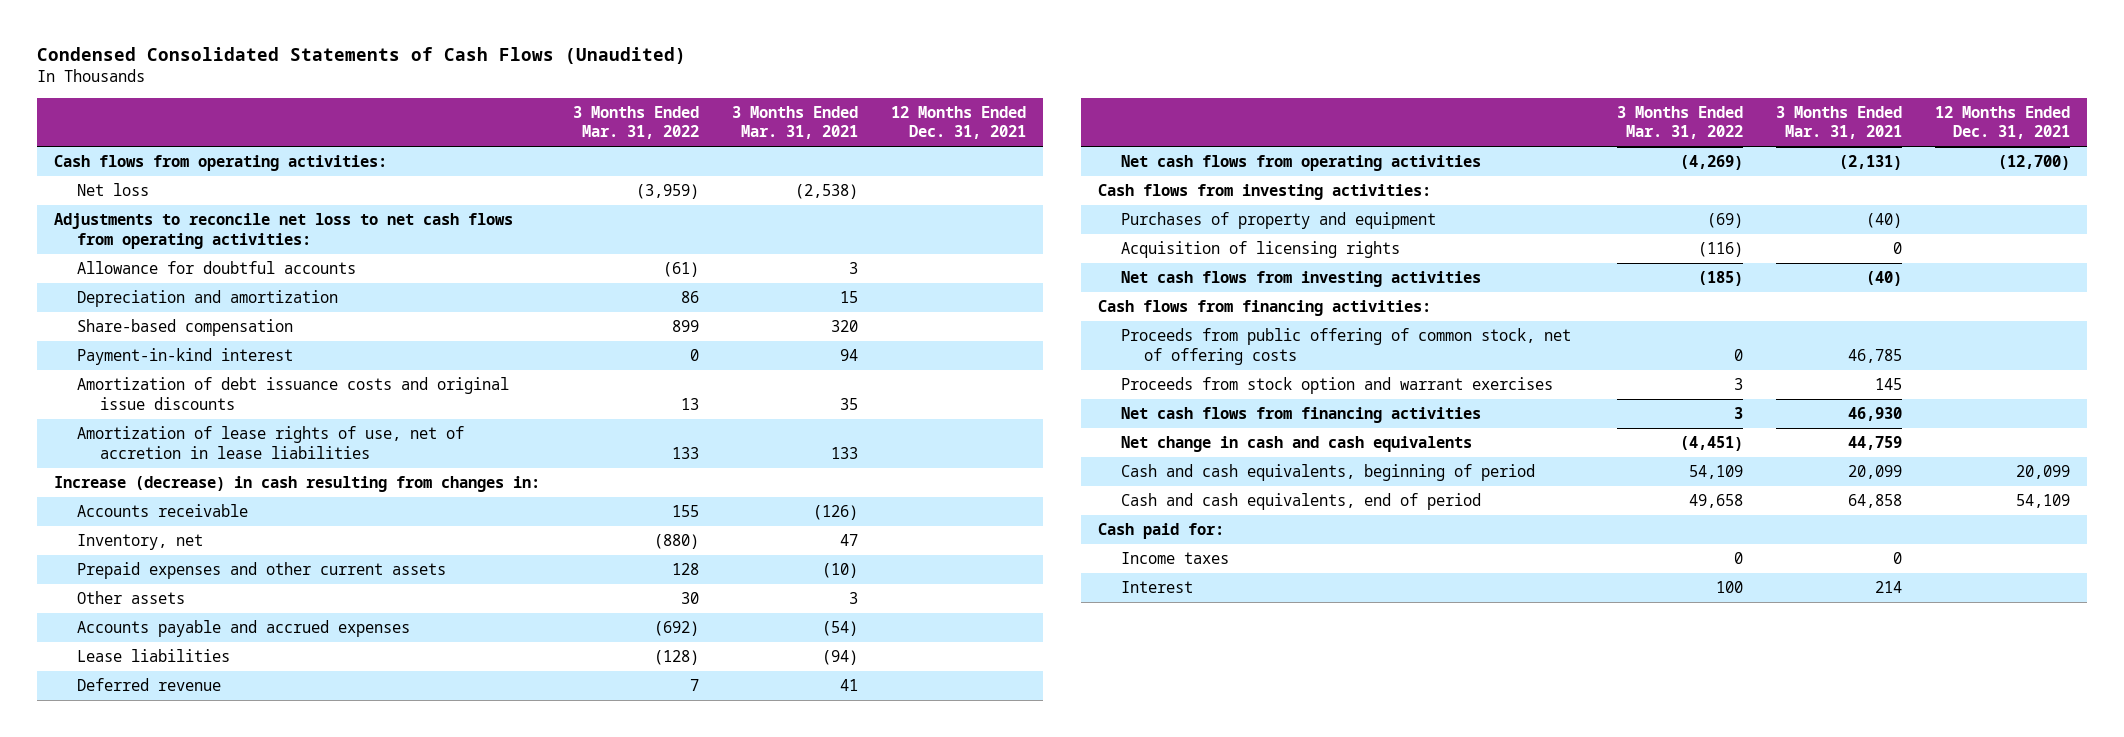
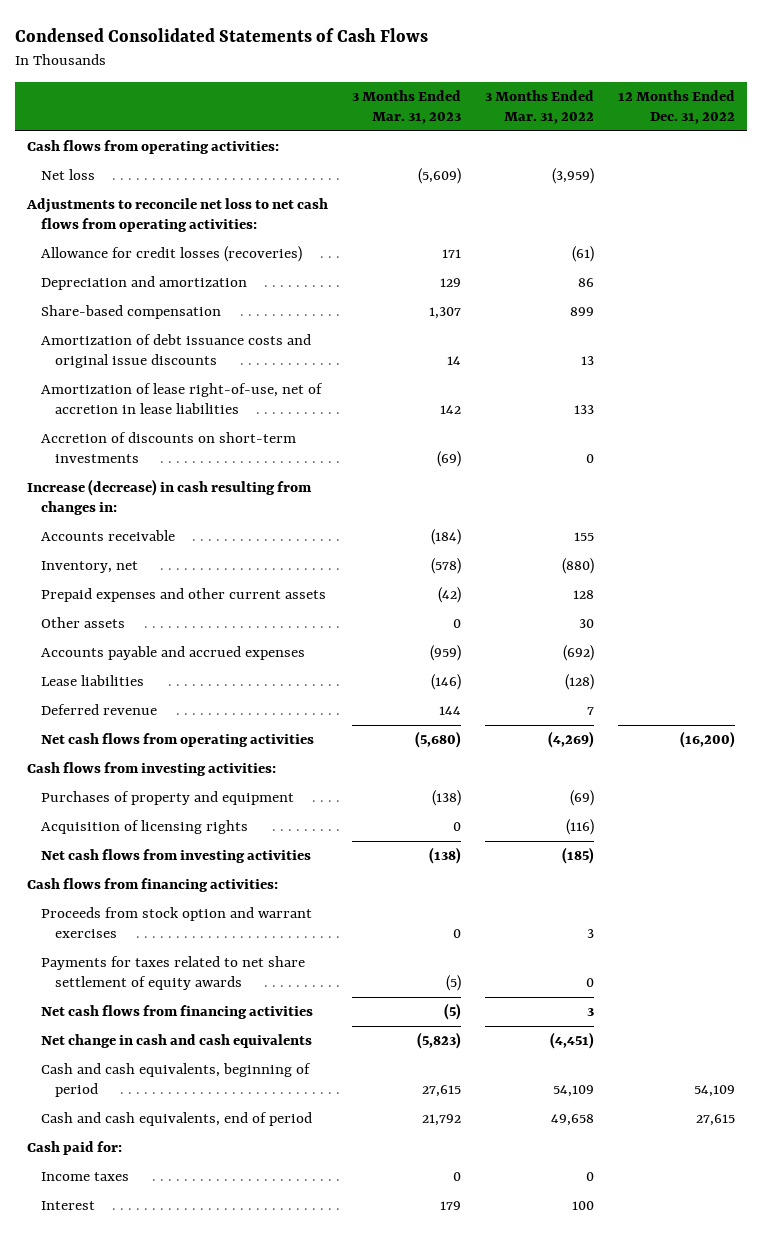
[37,47,687,65] Condensed Consolidated Statements of Cash Flows (Unaudited) -> [14,27,428,42] Condensed Consolidated Statements of Cash Flows
[732,105,859,140] 3 Months Ended Mar. 31, 2021 -> none
[891,105,1027,140] 12 Months Ended Dec. 31, 2021 -> none
none -> [351,90,461,125] 3 Months Ended Mar. 31, 2023
none -> [617,90,735,125] 12 Months Ended Dec. 31, 2022
[76,261,356,275] Allowance for doubtful accounts -> [40,246,302,263] Allowance for credit losses (recoveries)
[76,348,293,366] Payment-in-kind interest -> none
[76,426,464,459] Amortization of lease rights of use, net of accretion in lease liabilities -> [40,383,323,415] Amortization of lease right-of-use, net of accretion in lease liabilities
none -> [40,432,296,464] Accretion of discounts on short-term investments
[1120,328,1571,365] Proceeds from public offering of common stock, net of offering costs -> none
none -> [40,956,305,991] Payments for taxes related to net share settlement of equity awards

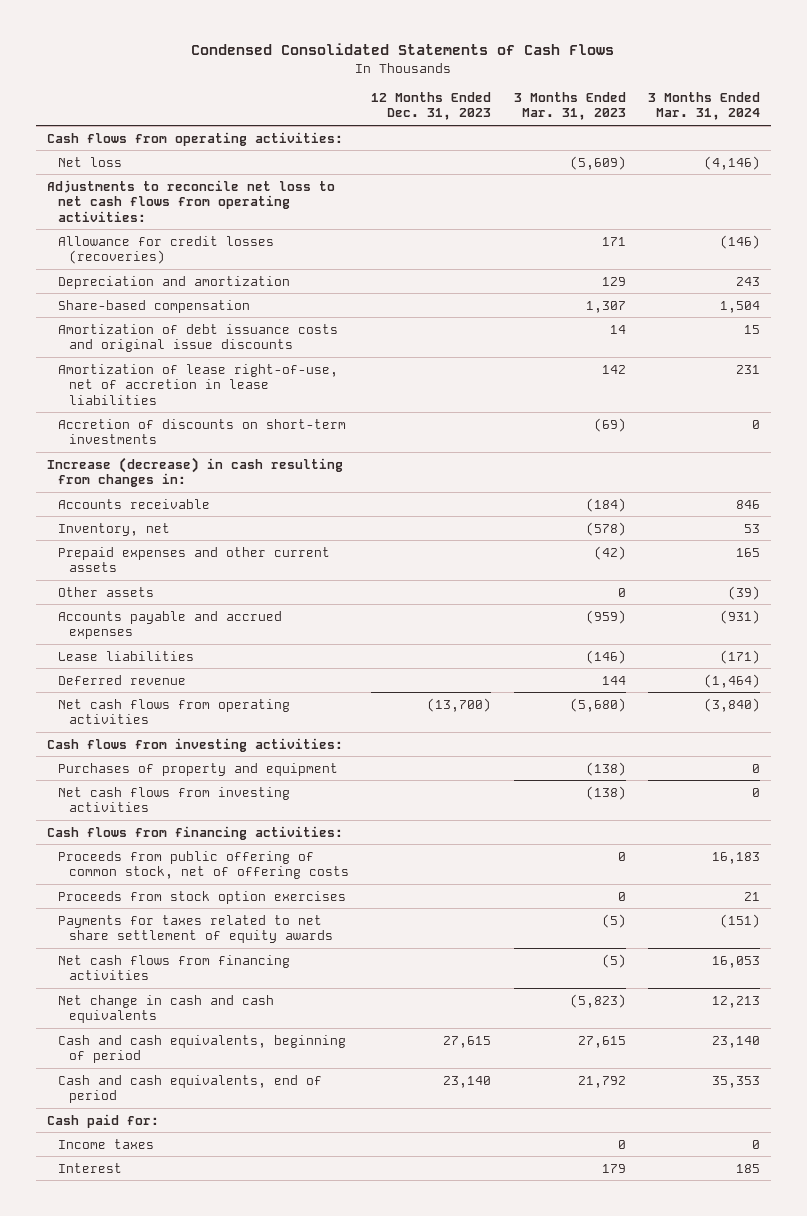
[484,90,594,125] 3 Months Ended Mar. 31, 2022 -> none
[617,90,735,125] 12 Months Ended Dec. 31, 2022 -> none
none -> [371,91,492,121] 12 Months Ended Dec. 31, 2023
none -> [647,91,760,121] 3 Months Ended Mar. 31, 2024
[40,820,248,835] Acquisition of licensing rights -> none
none -> [57,850,350,880] Proceeds from public offering of common stock, net of offering costs
[40,907,312,939] Proceeds from stock option and warrant exercises -> [57,890,346,904] Proceeds from stock option exercises

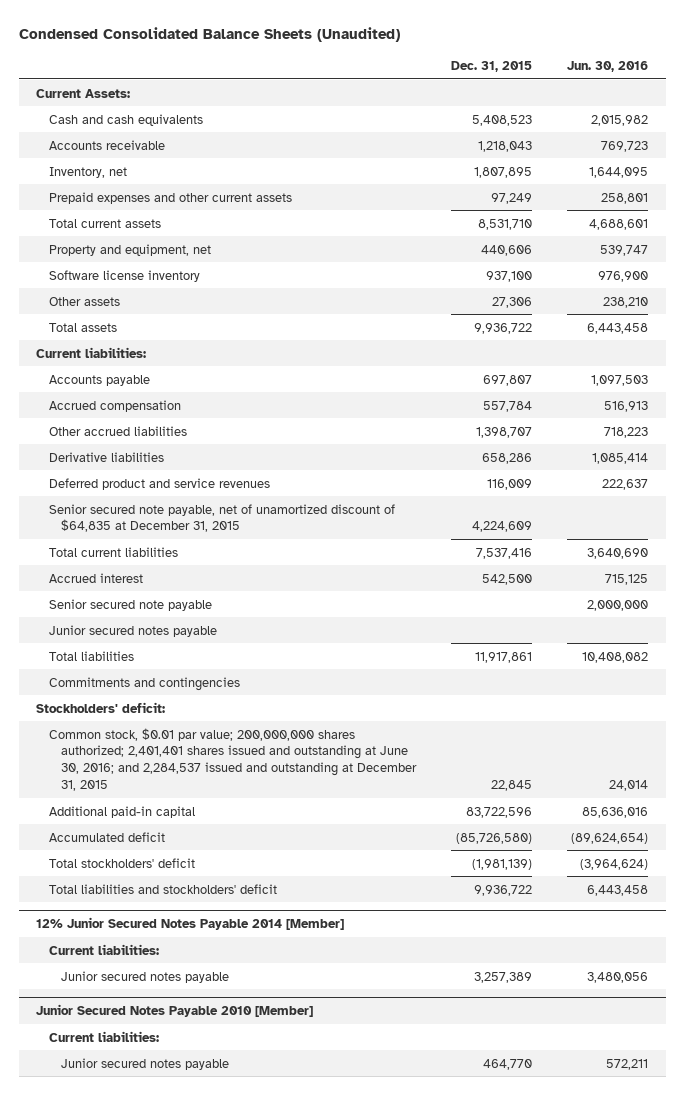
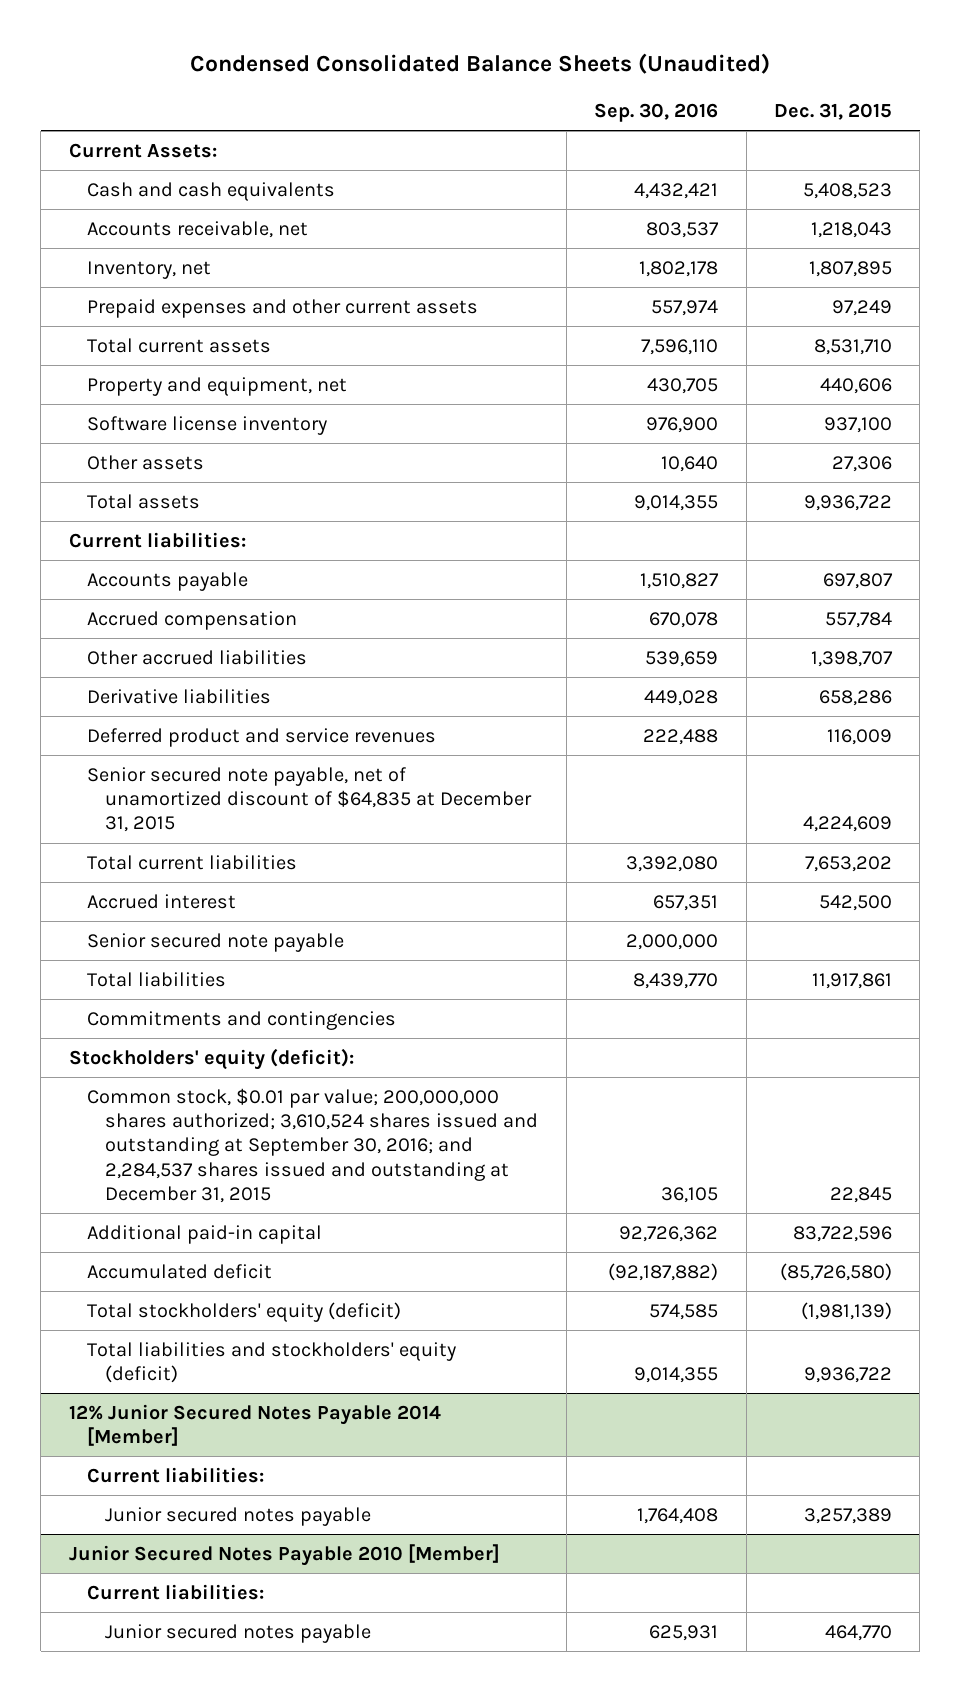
[567,60,649,72] Jun. 30, 2016 -> none
none -> [594,103,719,123] Sep. 30, 2016
[48,139,165,150] Accounts receivable -> [87,220,309,238] Accounts receivable, net
[476,547,533,559] 7,537,416 -> [805,855,893,872] 7,653,202
[48,624,217,637] Junior secured notes payable -> none
[36,701,166,713] Stockholders' deficit: -> [68,1047,354,1070] Stockholders' equity (deficit):
[48,727,417,791] Common stock, $0.01 par value; 200,000,000 shares authorized; 2,401,401 shares issued and outstanding at June 30, 2016; and 2,284,537 issued and outstanding at December 31, 2015 -> [87,1087,539,1204] Common stock, $0.01 par value; 200,000,000 shares authorized; 3,610,524 shares issued and outstanding at September 30, 2016; and 2,284,537 shares issued and outstanding at December 31, 2015
[48,857,195,868] Total stockholders' deficit -> [87,1301,402,1322] Total stockholders' equity (deficit)
[48,883,277,894] Total liabilities and stockholders' deficit -> [87,1341,457,1384] Total liabilities and stockholders' equity (deficit)

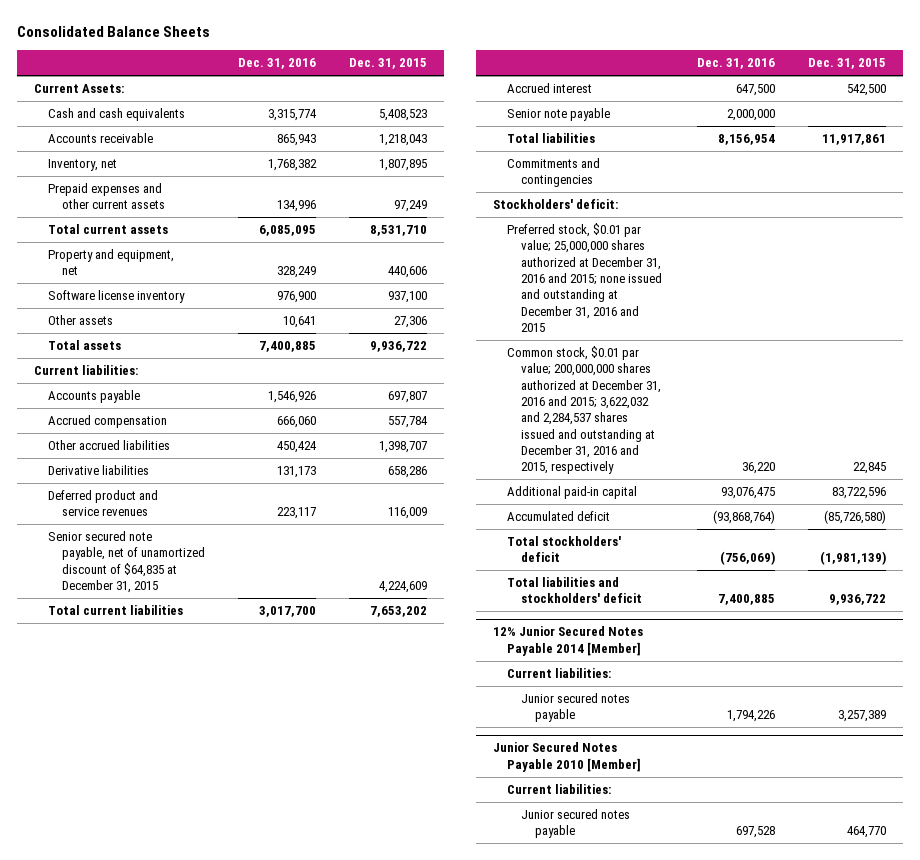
[190,53,771,75] Condensed Consolidated Balance Sheets (Unaudited) -> [17,26,211,38] Consolidated Balance Sheets
[594,103,719,123] Sep. 30, 2016 -> none
none -> [238,58,317,70] Dec. 31, 2016
[87,220,309,238] Accounts receivable, net -> [47,133,153,144] Accounts receivable
[87,932,345,952] Senior secured note payable -> [506,108,610,122] Senior note payable
[68,1047,354,1070] Stockholders' equity (deficit): -> [492,199,618,210] Stockholders' deficit:
none -> [506,223,663,333] Preferred stock, $0.01 par value; 25,000,000 shares authorized at December 31, 2016 and 2015; none issued and outstanding at December 31, 2016 and 2015
[87,1087,539,1204] Common stock, $0.01 par value; 200,000,000 shares authorized; 3,610,524 shares issued and outstanding at September 30, 2016; and 2,284,537 shares issued and outstanding at December 31, 2015 -> [506,346,662,475] Common stock, $0.01 par value; 200,000,000 shares authorized at December 31, 2016 and 2015; 3,622,032 and 2,284,537 shares issued and outstanding at December 31, 2016 and 2015, respectively
[87,1301,402,1322] Total stockholders' equity (deficit) -> [506,536,621,563] Total stockholders' deficit
[87,1341,457,1384] Total liabilities and stockholders' equity (deficit) -> [506,577,643,604] Total liabilities and stockholders' deficit

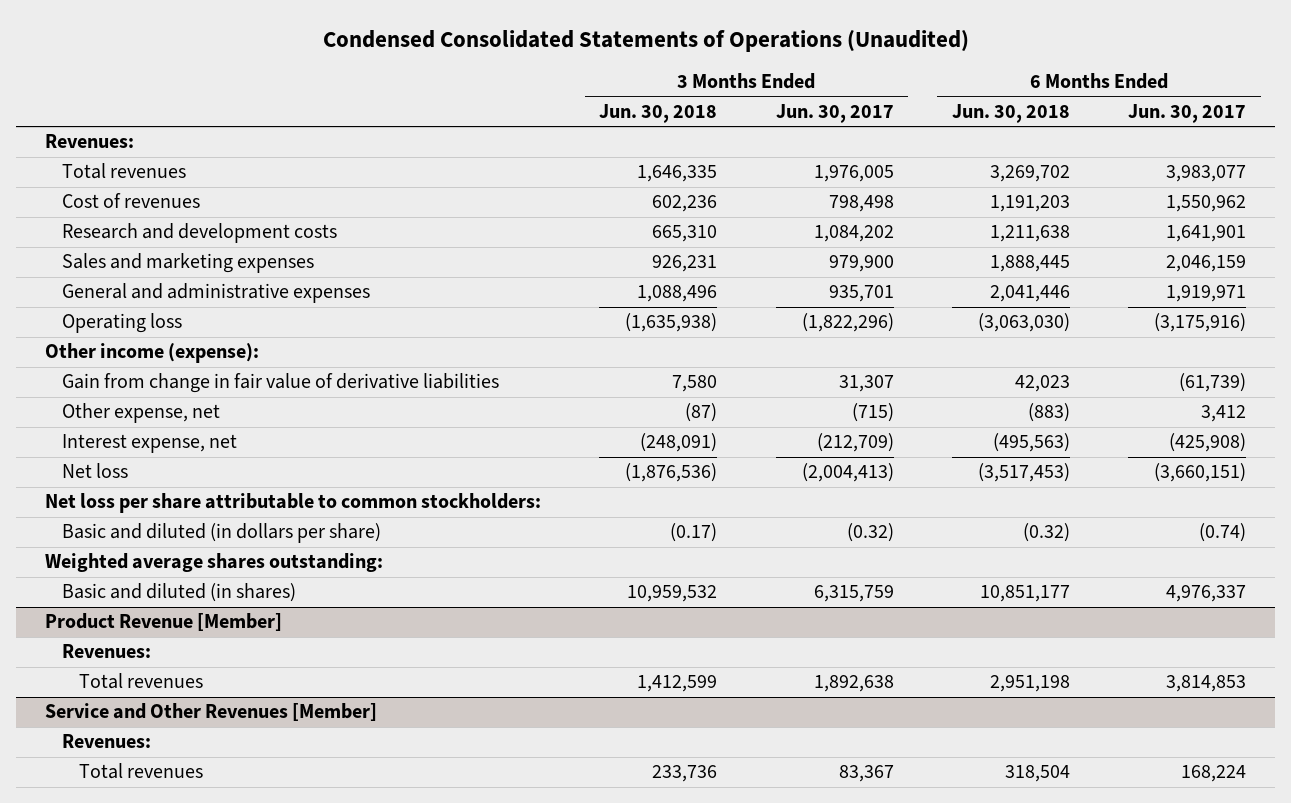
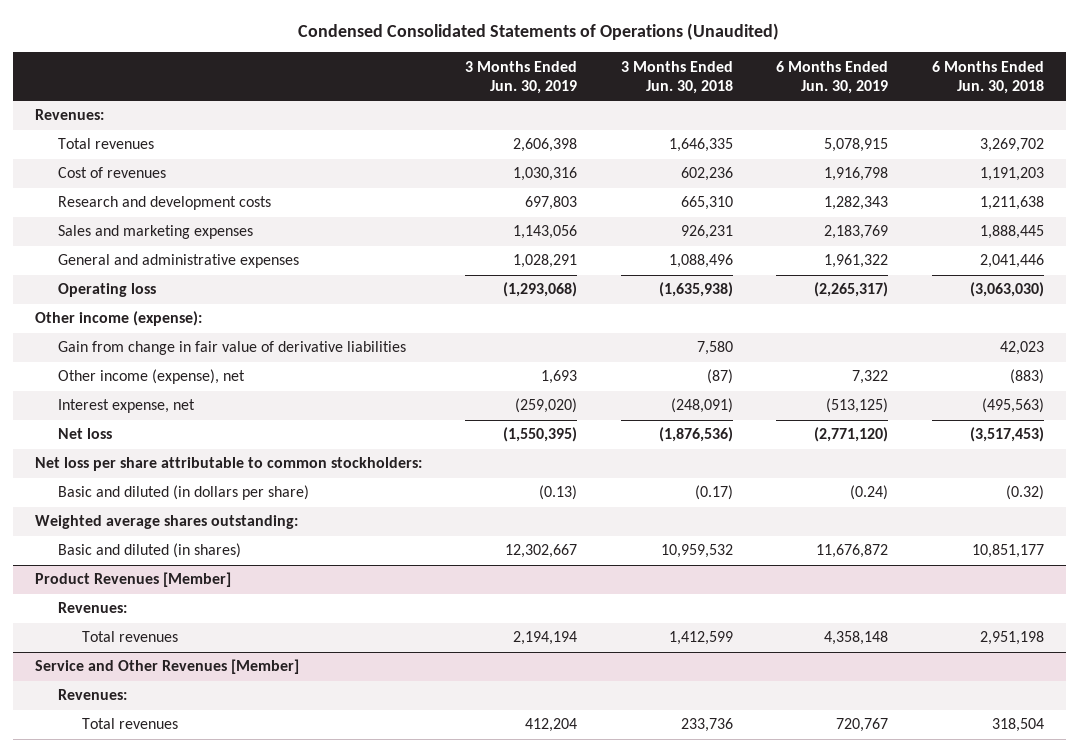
[775,103,894,123] Jun. 30, 2017 -> none
[1128,103,1247,123] Jun. 30, 2017 -> none
none -> [465,60,578,95] 3 Months Ended Jun. 30, 2019
none -> [776,60,889,95] 6 Months Ended Jun. 30, 2019
[62,403,221,424] Other expense, net -> [58,369,246,385] Other income (expense), net
[45,613,283,632] Product Revenue [Member] -> [34,572,231,588] Product Revenues [Member]

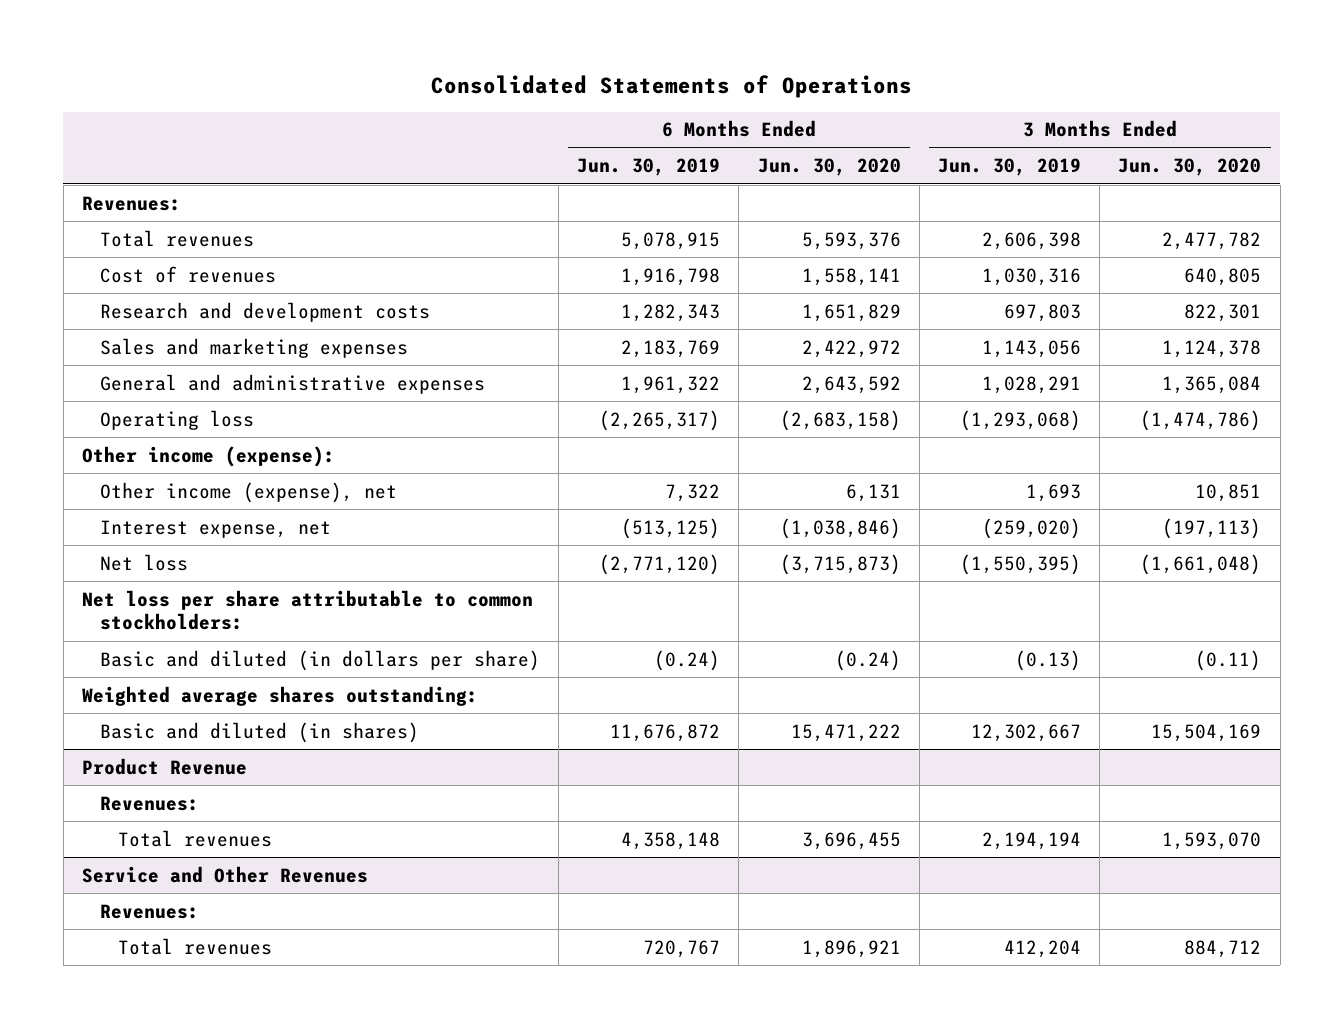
[298,22,780,40] Condensed Consolidated Statements of Operations (Unaudited) -> [430,74,912,98] Consolidated Statements of Operations
[620,60,733,95] 3 Months Ended Jun. 30, 2018 -> none
[931,60,1044,95] 6 Months Ended Jun. 30, 2018 -> none
none -> [757,158,901,177] Jun. 30, 2020
none -> [1118,158,1262,177] Jun. 30, 2020
[58,341,407,356] Gain from change in fair value of derivative liabilities -> none
[34,572,231,588] Product Revenues [Member] -> [82,757,248,775] Product Revenue
[34,659,299,675] Service and Other Revenues [Member] -> [82,865,369,883] Service and Other Revenues

